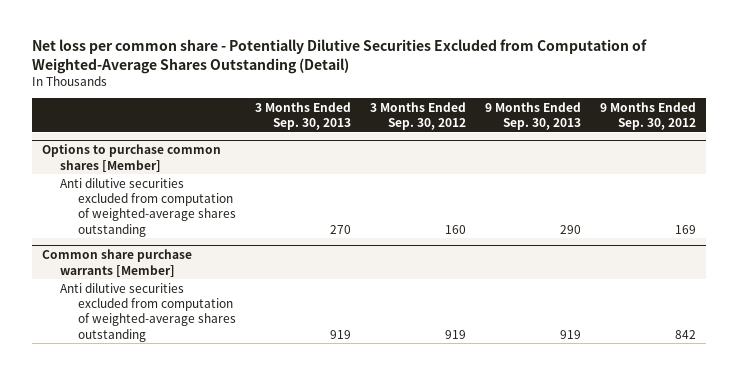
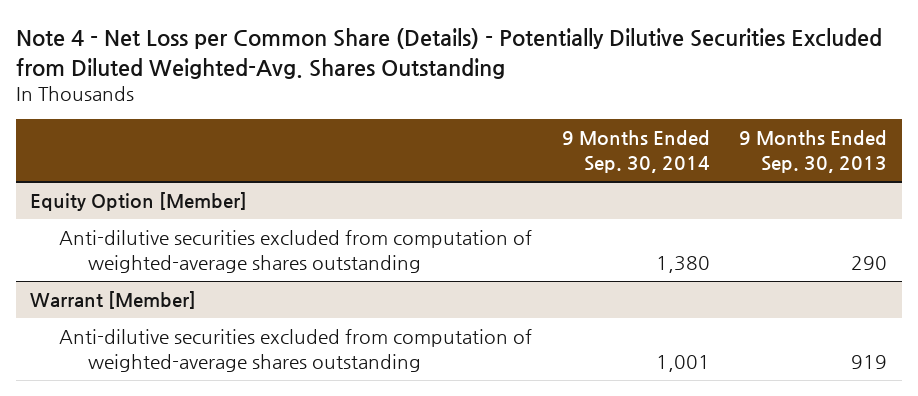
[32,38,648,74] Net loss per common share - Potentially Dilutive Securities Excluded from Computation of Weighted-Average Shares Outstanding (Detail) -> [15,28,882,79] Note 4 - Net Loss per Common Share (Details) - Potentially Dilutive Securities Excluded from Diluted Weighted-Avg. Shares Outstanding
[254,101,351,131] 3 Months Ended Sep. 30, 2013 -> none
[370,101,467,131] 3 Months Ended Sep. 30, 2012 -> none
[600,101,697,131] 9 Months Ended Sep. 30, 2012 -> none
none -> [561,130,710,174] 9 Months Ended Sep. 30, 2014
[41,144,221,172] Options to purchase common shares [Member] -> none
[41,249,192,277] Common share purchase warrants [Member] -> none
none -> [30,192,248,212] Equity Option [Member]
[59,177,236,237] Anti dilutive securities excluded from computation of weighted-average shares outstanding -> [59,230,533,273] Anti-dilutive securities excluded from computation of weighted-average shares outstanding
none -> [30,291,197,310] Warrant [Member]
[59,282,236,342] Anti dilutive securities excluded from computation of weighted-average shares outstanding -> [59,329,533,372] Anti-dilutive securities excluded from computation of weighted-average shares outstanding

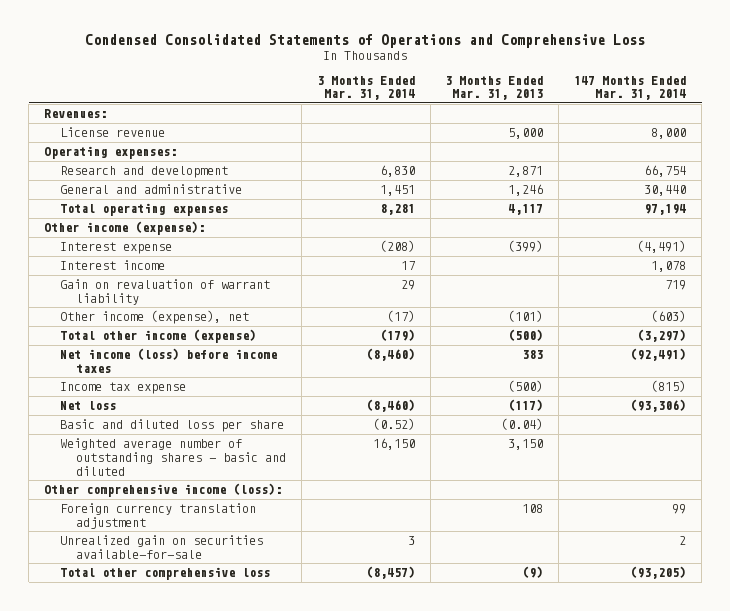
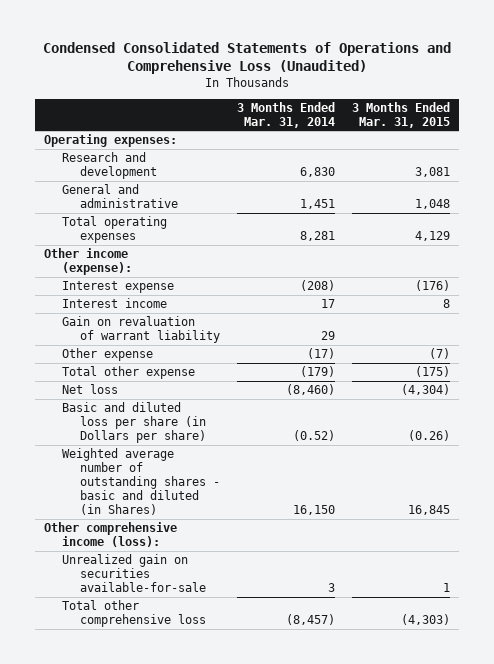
[85,34,646,49] Condensed Consolidated Statements of Operations and Comprehensive Loss -> [43,42,452,75] Condensed Consolidated Statements of Operations and Comprehensive Loss (Unaudited)
[445,75,544,101] 3 Months Ended Mar. 31, 2013 -> none
[574,75,687,101] 147 Months Ended Mar. 31, 2014 -> none
none -> [352,101,451,128] 3 Months Ended Mar. 31, 2015
[44,109,108,119] Revenues: -> none
[60,127,166,138] License revenue -> none
[60,348,278,374] Net income (loss) before income taxes -> none
[60,382,187,395] Income tax expense -> none
[60,310,250,325] Other income (expense), net -> [61,348,153,362] Other expense
[60,329,257,344] Total other income (expense) -> [61,366,195,380] Total other expense
[60,419,285,433] Basic and diluted loss per share -> [61,402,207,444] Basic and diluted loss per share (in Dollars per share)
[60,438,287,476] Weighted average number of outstanding shares - basic and diluted -> [61,448,221,516] Weighted average number of outstanding shares - basic and diluted (in Shares)
[60,503,257,530] Foreign currency translation adjustment -> none

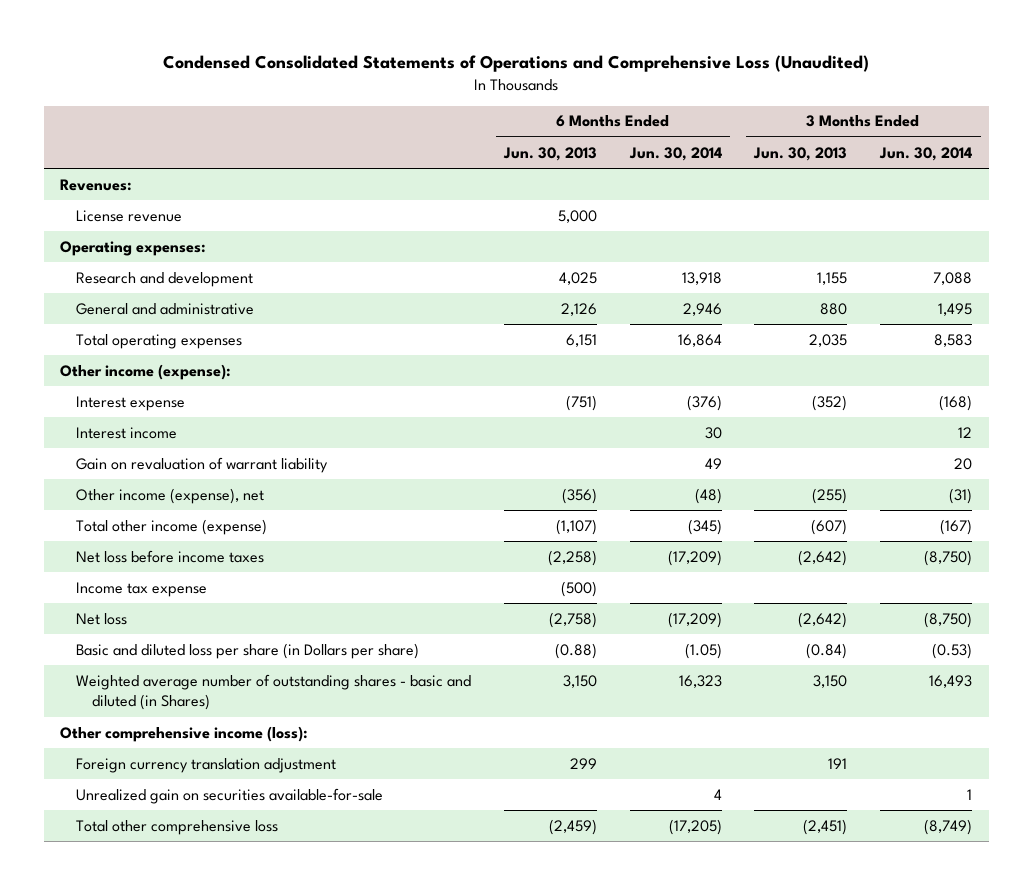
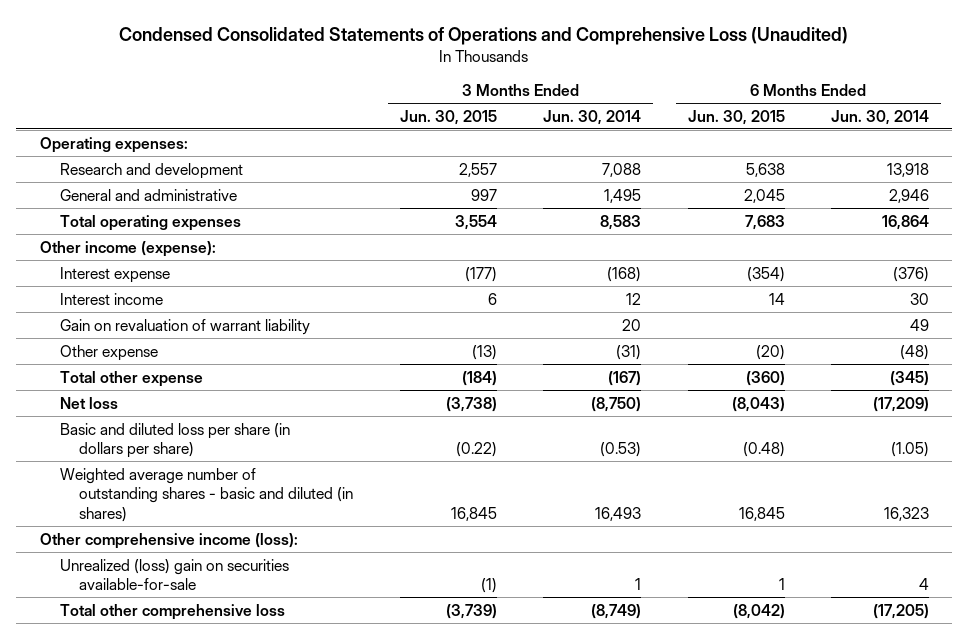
[502,146,597,161] Jun. 30, 2013 -> none
[753,146,848,161] Jun. 30, 2013 -> none
none -> [399,109,497,125] Jun. 30, 2015
none -> [687,109,785,125] Jun. 30, 2015
[60,178,133,191] Revenues: -> none
[76,209,183,222] License revenue -> none
[76,549,265,563] Net loss before income taxes -> none
[76,581,208,597] Income tax expense -> none
[76,487,265,504] Other income (expense), net -> [59,344,158,361] Other expense
[76,518,268,535] Total other income (expense) -> [59,370,203,387] Total other expense
[76,642,420,659] Basic and diluted loss per share (in Dollars per share) -> [59,422,290,459] Basic and diluted loss per share (in dollars per share)
[76,673,472,711] Weighted average number of outstanding shares - basic and diluted (in Shares) -> [59,467,354,522] Weighted average number of outstanding shares - basic and diluted (in shares)
[76,757,337,773] Foreign currency translation adjustment -> none
[76,787,384,804] Unrealized gain on securities available-for-sale -> [59,558,289,591] Unrealized (loss) gain on securities available-for-sale

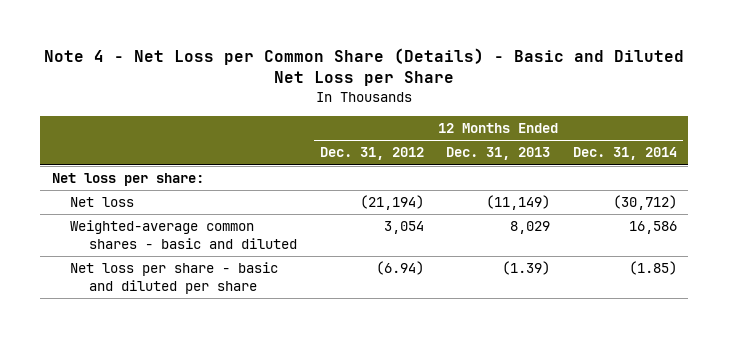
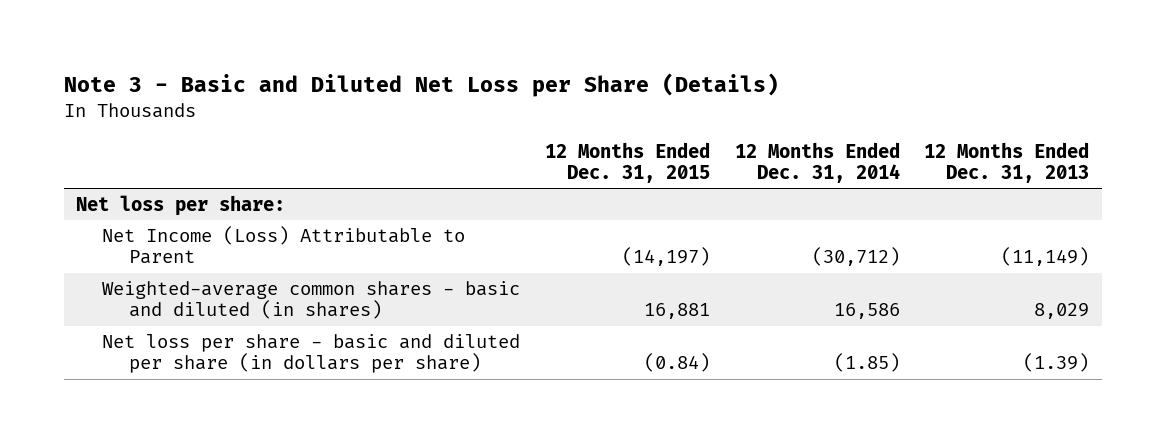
[44,47,685,87] Note 4 - Net Loss per Common Share (Details) - Basic and Diluted Net Loss per Share -> [63,73,779,98] Note 3 - Basic and Diluted Net Loss per Share (Details)
[319,147,424,161] Dec. 31, 2012 -> none
none -> [545,141,711,184] 12 Months Ended Dec. 31, 2015
[70,197,135,208] Net loss -> [102,225,466,265] Net Income (Loss) Attributable to Parent
[70,220,298,249] Weighted-average common shares - basic and diluted -> [102,280,521,320] Weighted-average common shares - basic and diluted (in shares)
[70,262,279,294] Net loss per share - basic and diluted per share -> [102,333,521,374] Net loss per share - basic and diluted per share (in dollars per share)

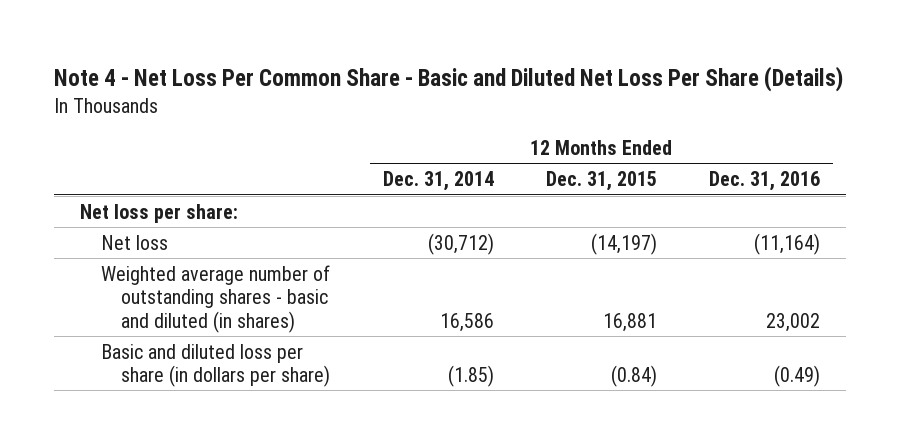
[63,73,779,98] Note 3 - Basic and Diluted Net Loss per Share (Details) -> [54,65,844,92] Note 4 - Net Loss Per Common Share - Basic and Diluted Net Loss Per Share (Details)
[924,141,1090,184] 12 Months Ended Dec. 31, 2013 -> none
none -> [708,171,820,192] Dec. 31, 2016
[102,225,466,265] Net Income (Loss) Attributable to Parent -> [100,234,168,250] Net loss
[102,280,521,320] Weighted-average common shares - basic and diluted (in shares) -> [100,264,330,333] Weighted average number of outstanding shares - basic and diluted (in shares)
[102,333,521,374] Net loss per share - basic and diluted per share (in dollars per share) -> [100,343,331,388] Basic and diluted loss per share (in dollars per share)

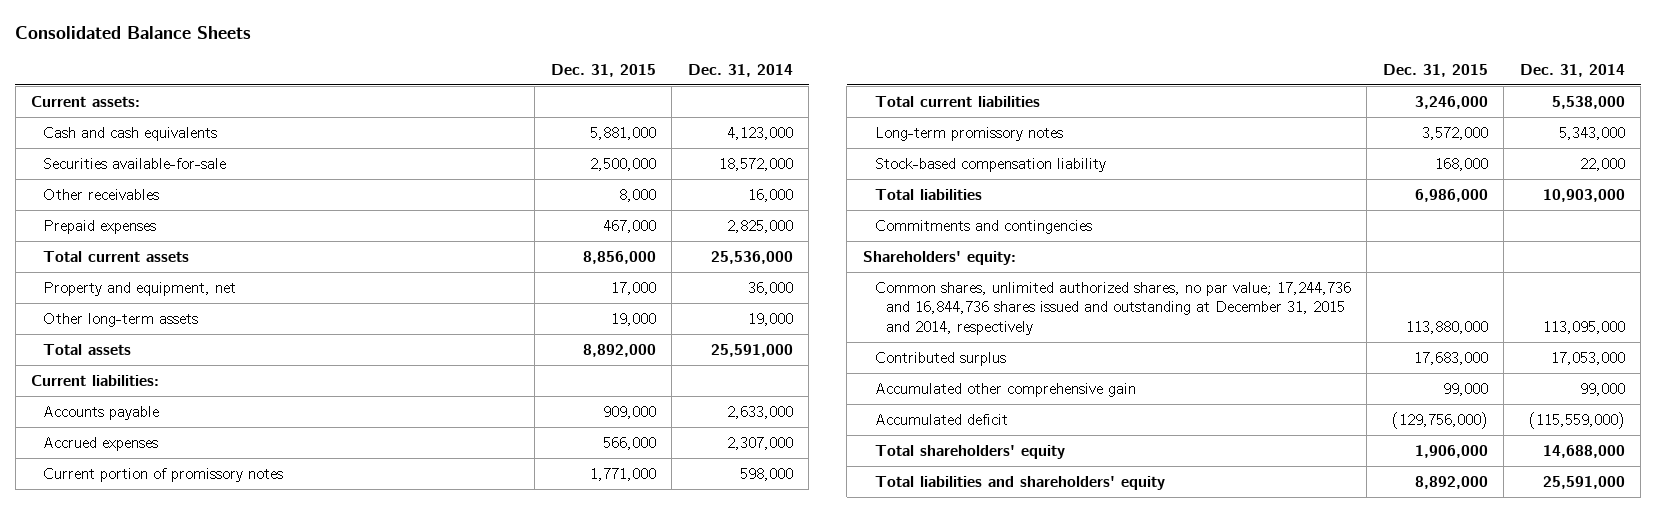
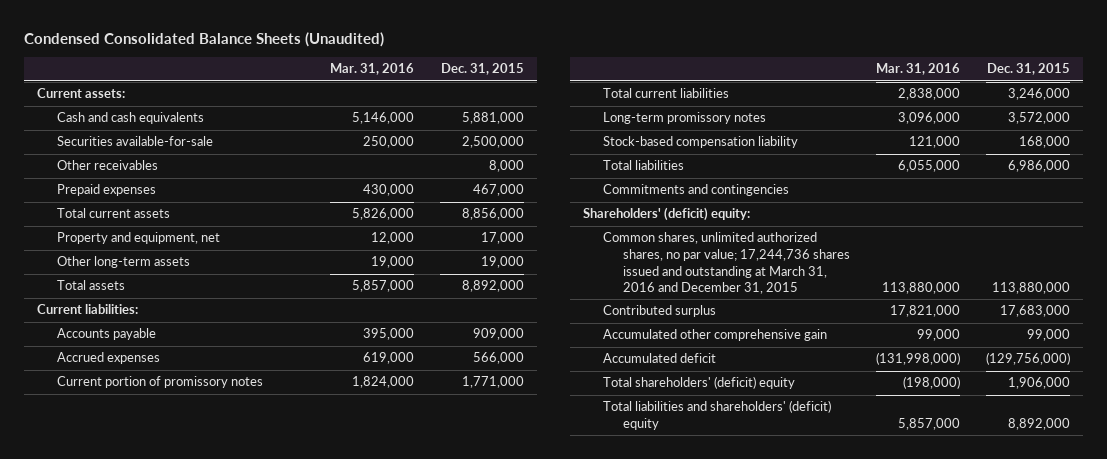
[15,25,252,39] Consolidated Balance Sheets -> [23,31,384,47] Condensed Consolidated Balance Sheets (Unaudited)
[687,63,793,77] Dec. 31, 2014 -> none
none -> [330,63,415,76] Mar. 31, 2016
[862,250,1016,265] Shareholders' equity: -> [582,207,750,222] Shareholders' (deficit) equity:
[874,281,1351,336] Common shares, unlimited authorized shares, no par value; 17,244,736 and 16,844,736 shares issued and outstanding at December 31, 2015 and 2014, respectively -> [603,232,851,295] Common shares, unlimited authorized shares, no par value; 17,244,736 shares issued and outstanding at March 31, 2016 and December 31, 2015
[874,444,1065,459] Total shareholders' equity -> [603,376,796,390] Total shareholders' (deficit) equity
[874,475,1165,490] Total liabilities and shareholders' equity -> [603,400,832,431] Total liabilities and shareholders' (deficit) equity

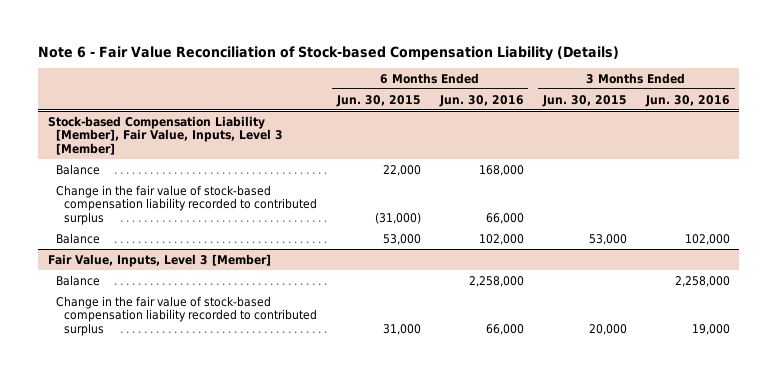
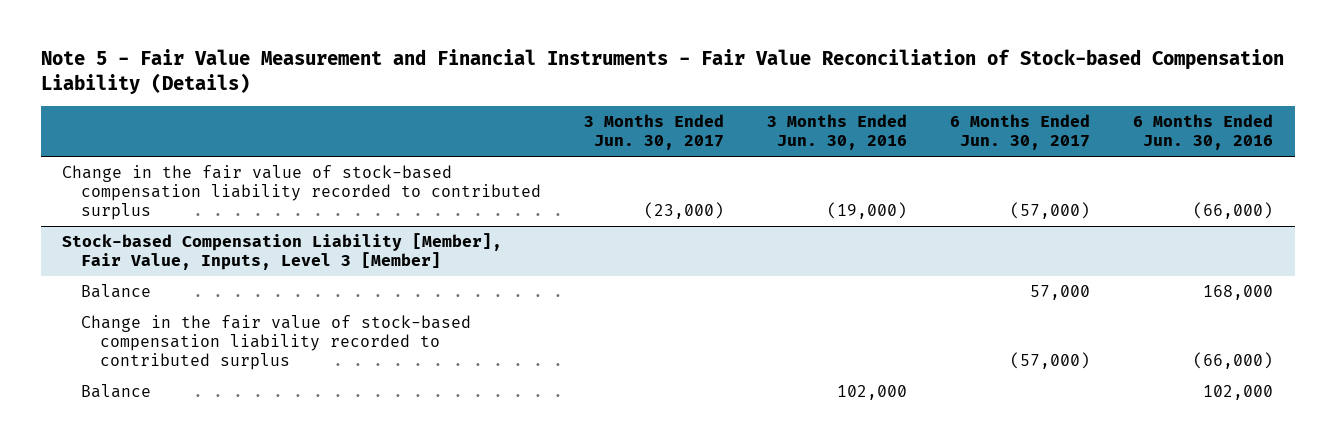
[38,45,620,61] Note 6 - Fair Value Reconciliation of Stock-based Compensation Liability (Details) -> [40,49,1284,95] Note 5 - Fair Value Measurement and Financial Instruments - Fair Value Reconciliation of Stock-based Compensation Liability (Details)
[335,94,421,107] Jun. 30, 2015 -> none
[541,94,627,107] Jun. 30, 2015 -> none
none -> [584,114,725,151] 3 Months Ended Jun. 30, 2017
none -> [950,114,1091,151] 6 Months Ended Jun. 30, 2017
none -> [62,165,542,221] Change in the fair value of stock-based compensation liability recorded to contributed surplus
[485,213,524,225] 66,000 -> [1193,352,1274,370] (66,000)
[47,253,271,267] Fair Value, Inputs, Level 3 [Member] -> none
[56,274,101,286] Balance -> none
[56,295,318,337] Change in the fair value of stock-based compensation liability recorded to contributed surplus -> none

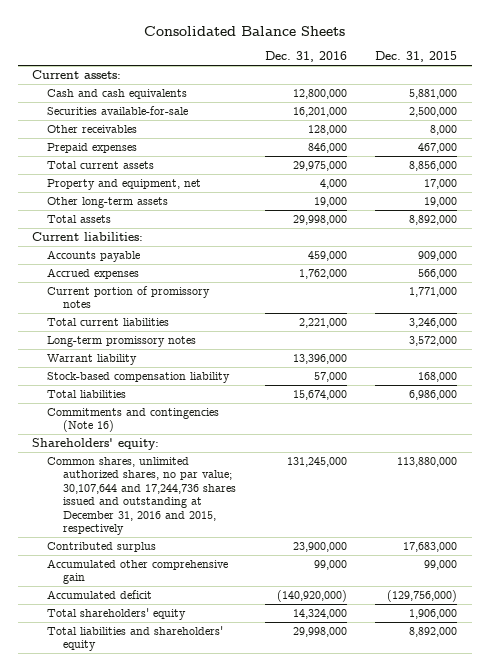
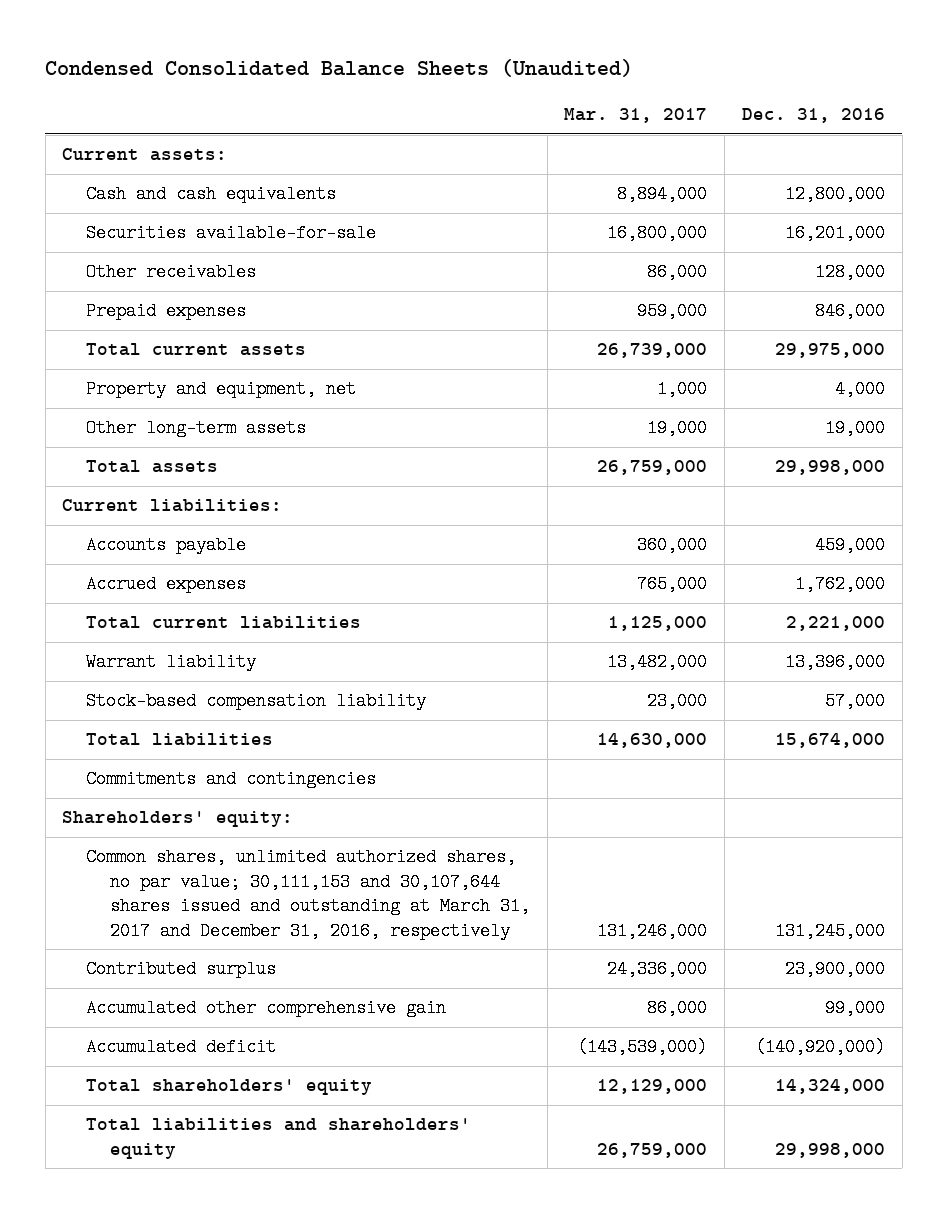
[143,25,345,36] Consolidated Balance Sheets -> [45,59,634,78] Condensed Consolidated Balance Sheets (Unaudited)
[375,51,458,63] Dec. 31, 2015 -> none
none -> [564,108,708,124] Mar. 31, 2017
[47,285,211,309] Current portion of promissory notes -> none
[47,335,197,347] Long-term promissory notes -> none
[47,407,220,433] Commitments and contingencies (Note 16) -> [86,770,377,789] Commitments and contingencies
[47,456,237,536] Common shares, unlimited authorized shares, no par value; 30,107,644 and 17,244,736 shares issued and outstanding at December 31, 2016 and 2015, respectively -> [86,848,530,940] Common shares, unlimited authorized shares, no par value; 30,111,153 and 30,107,644 shares issued and outstanding at March 31, 2017 and December 31, 2016, respectively

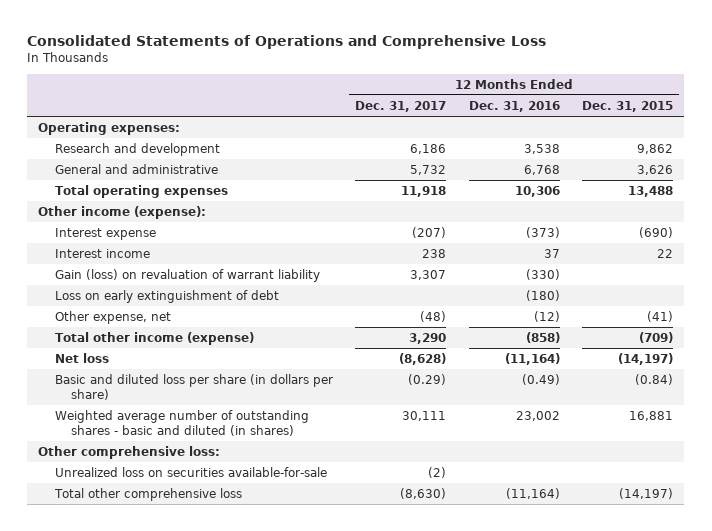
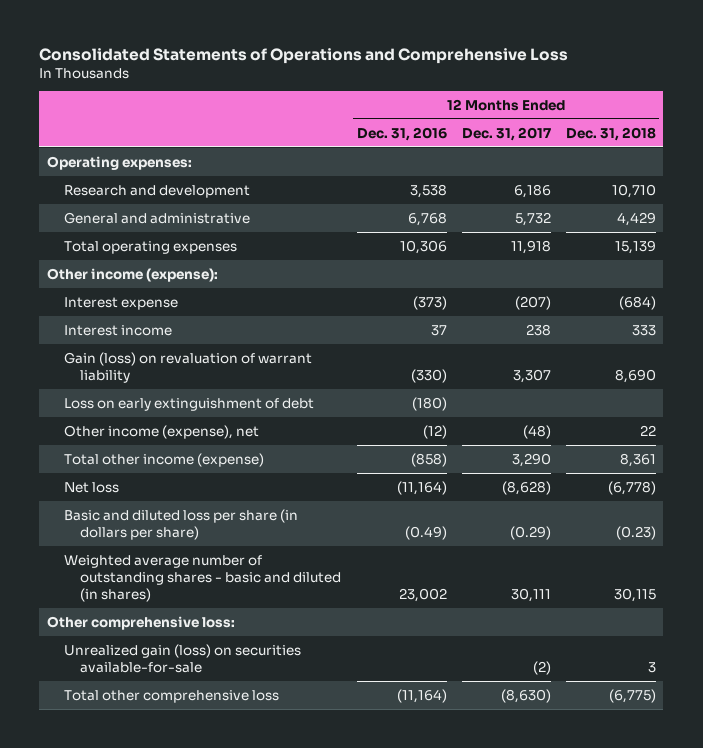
[582,100,674,112] Dec. 31, 2015 -> none
none -> [565,126,656,141] Dec. 31, 2018
[54,310,171,324] Other expense, net -> [63,424,259,439] Other income (expense), net
[54,466,327,477] Unrealized loss on securities available-for-sale -> [63,643,301,673] Unrealized gain (loss) on securities available-for-sale

